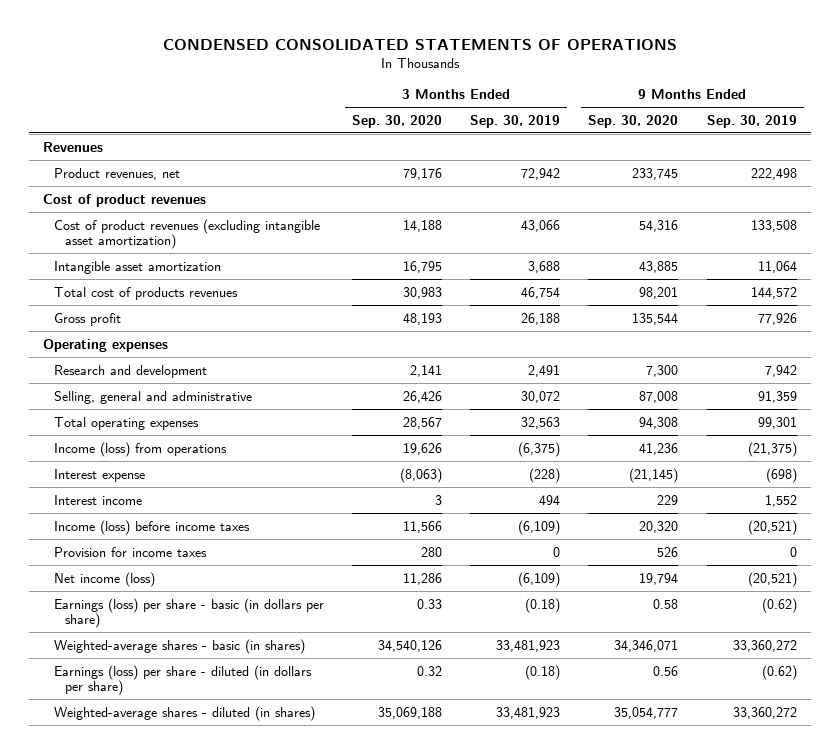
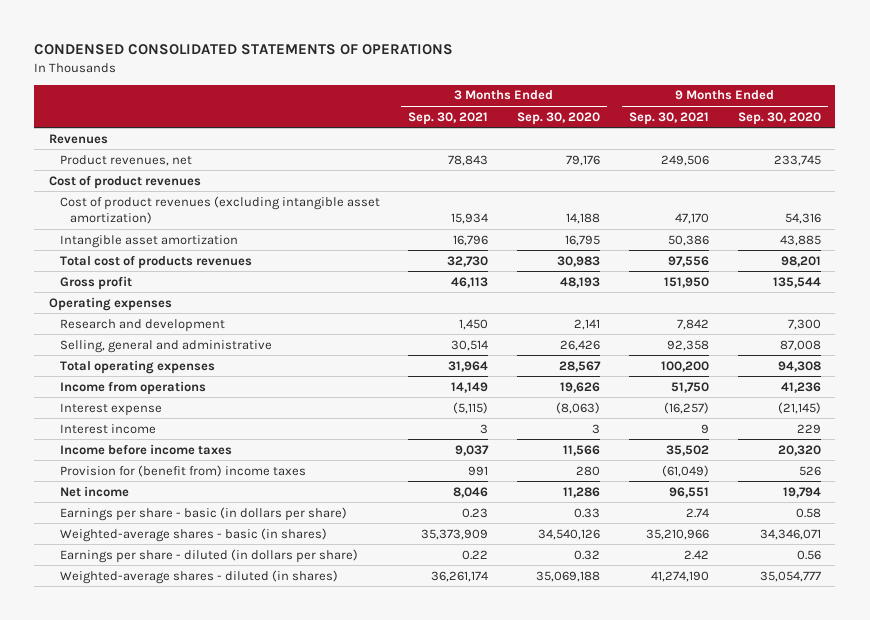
[470,114,561,128] Sep. 30, 2019 -> none
[706,114,797,128] Sep. 30, 2019 -> none
none -> [408,111,489,125] Sep. 30, 2021
none -> [629,111,710,125] Sep. 30, 2021
[53,441,227,457] Income (loss) from operations -> [59,380,206,395] Income from operations
[53,519,250,535] Income (loss) before income taxes -> [59,443,232,455] Income before income taxes
[53,546,207,557] Provision for income taxes -> [59,464,306,477] Provision for (benefit from) income taxes
[53,571,155,587] Net income (loss) -> [59,485,129,497] Net income
[53,597,324,629] Earnings (loss) per share - basic (in dollars per share) -> [59,506,347,521] Earnings per share - basic (in dollars per share)
[53,664,312,696] Earnings (loss) per share - diluted (in dollars per share) -> [59,548,358,563] Earnings per share - diluted (in dollars per share)

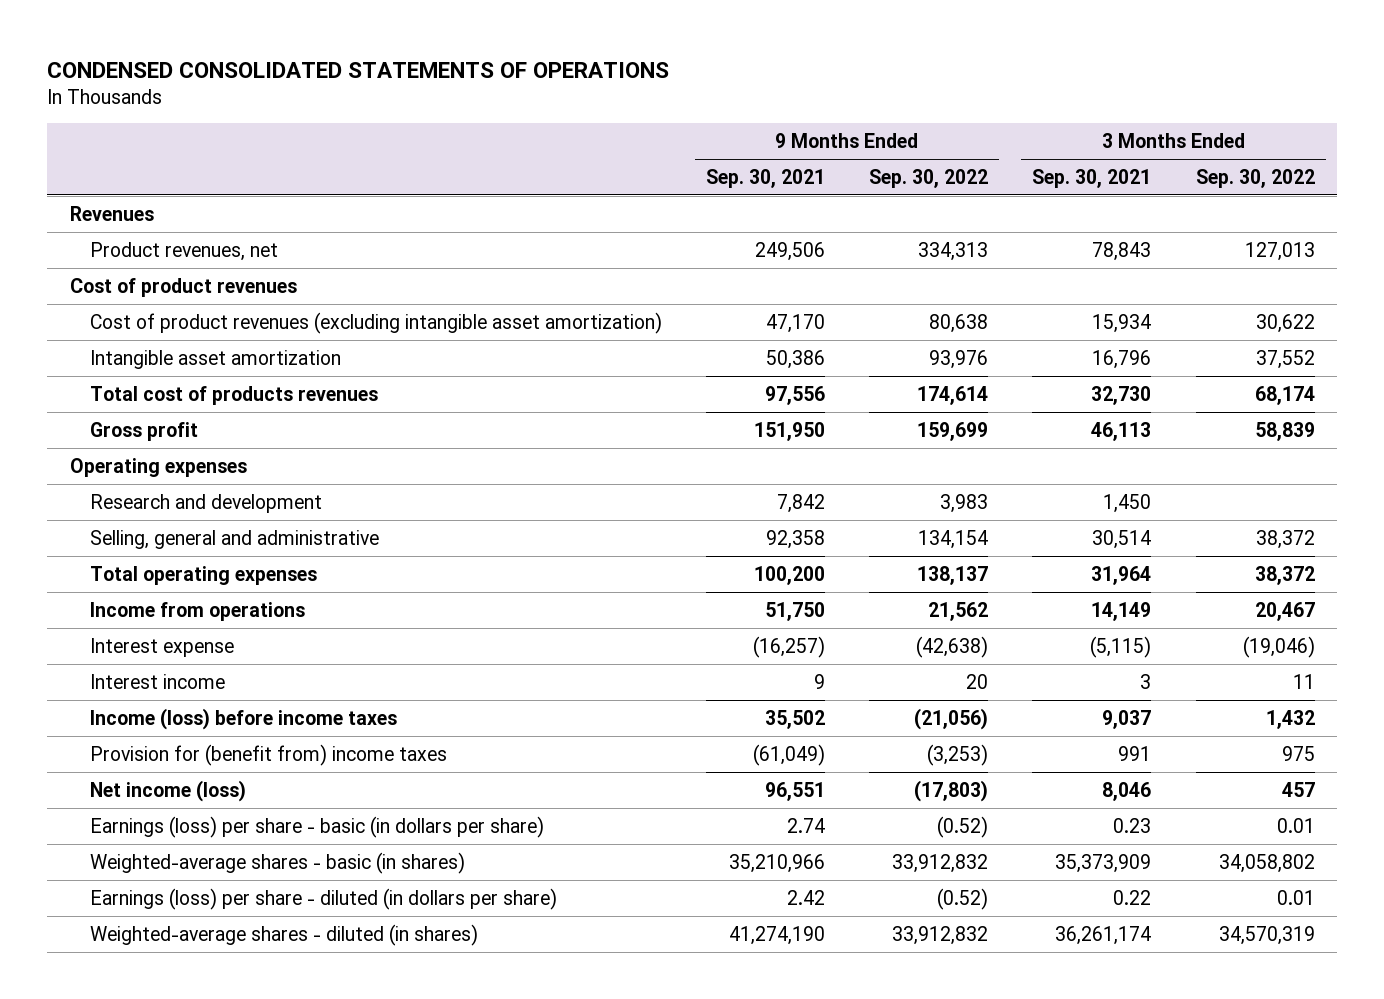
[517,111,601,125] Sep. 30, 2020 -> none
[737,111,821,125] Sep. 30, 2020 -> none
none -> [869,168,989,188] Sep. 30, 2022
none -> [1195,168,1315,188] Sep. 30, 2022
[59,443,232,455] Income before income taxes -> [89,707,397,730] Income (loss) before income taxes
[59,485,129,497] Net income -> [89,779,246,802] Net income (loss)
[59,506,347,521] Earnings per share - basic (in dollars per share) -> [89,815,544,838] Earnings (loss) per share - basic (in dollars per share)
[59,548,358,563] Earnings per share - diluted (in dollars per share) -> [89,887,557,910] Earnings (loss) per share - diluted (in dollars per share)

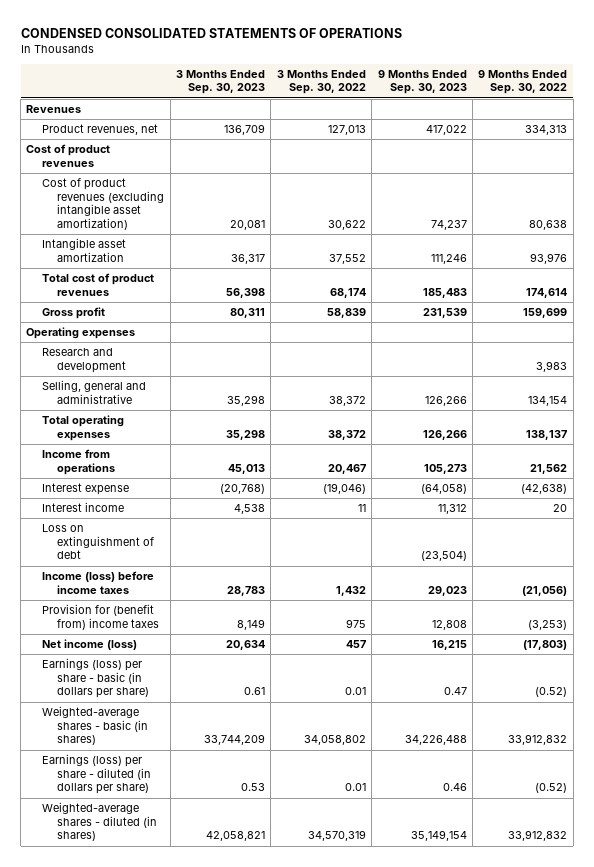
[706,168,826,188] Sep. 30, 2021 -> none
[1032,168,1152,188] Sep. 30, 2021 -> none
none -> [176,69,266,95] 3 Months Ended Sep. 30, 2023
none -> [377,69,467,95] 9 Months Ended Sep. 30, 2023
[89,385,378,405] Total cost of products revenues -> [41,273,154,296] Total cost of product revenues
none -> [41,524,155,560] Loss on extinguishment of debt

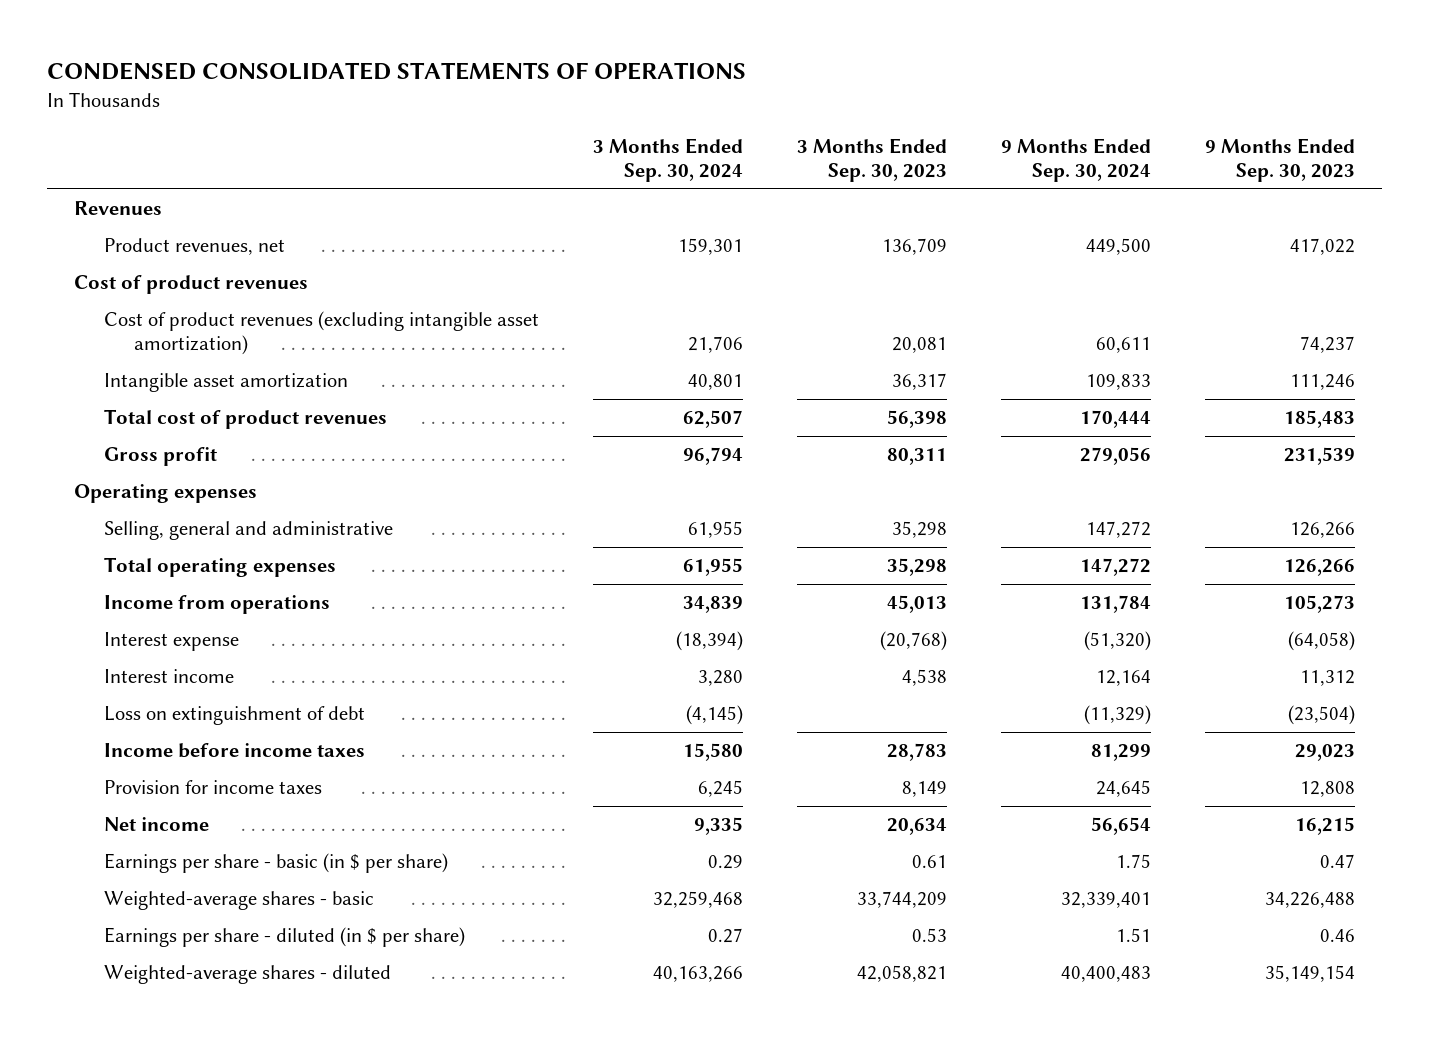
[276,69,366,95] 3 Months Ended Sep. 30, 2022 -> none
[478,69,568,95] 9 Months Ended Sep. 30, 2022 -> none
none -> [593,137,744,183] 3 Months Ended Sep. 30, 2024
none -> [1001,137,1152,183] 9 Months Ended Sep. 30, 2024
[41,348,127,373] Research and development -> none
[41,571,154,594] Income (loss) before income taxes -> [103,743,365,759] Income before income taxes
[41,604,160,630] Provision for (benefit from) income taxes -> [103,780,322,795] Provision for income taxes
[41,639,137,651] Net income (loss) -> [103,817,209,832] Net income
[41,658,150,699] Earnings (loss) per share - basic (in dollars per share) -> [103,853,448,874] Earnings per share - basic (in $ per share)
[41,706,149,746] Weighted-average shares - basic (in shares) -> [103,891,374,911] Weighted-average shares - basic
[41,754,152,795] Earnings (loss) per share - diluted (in dollars per share) -> [103,927,465,948] Earnings per share - diluted (in $ per share)
[41,802,158,842] Weighted-average shares - diluted (in shares) -> [103,965,391,985] Weighted-average shares - diluted

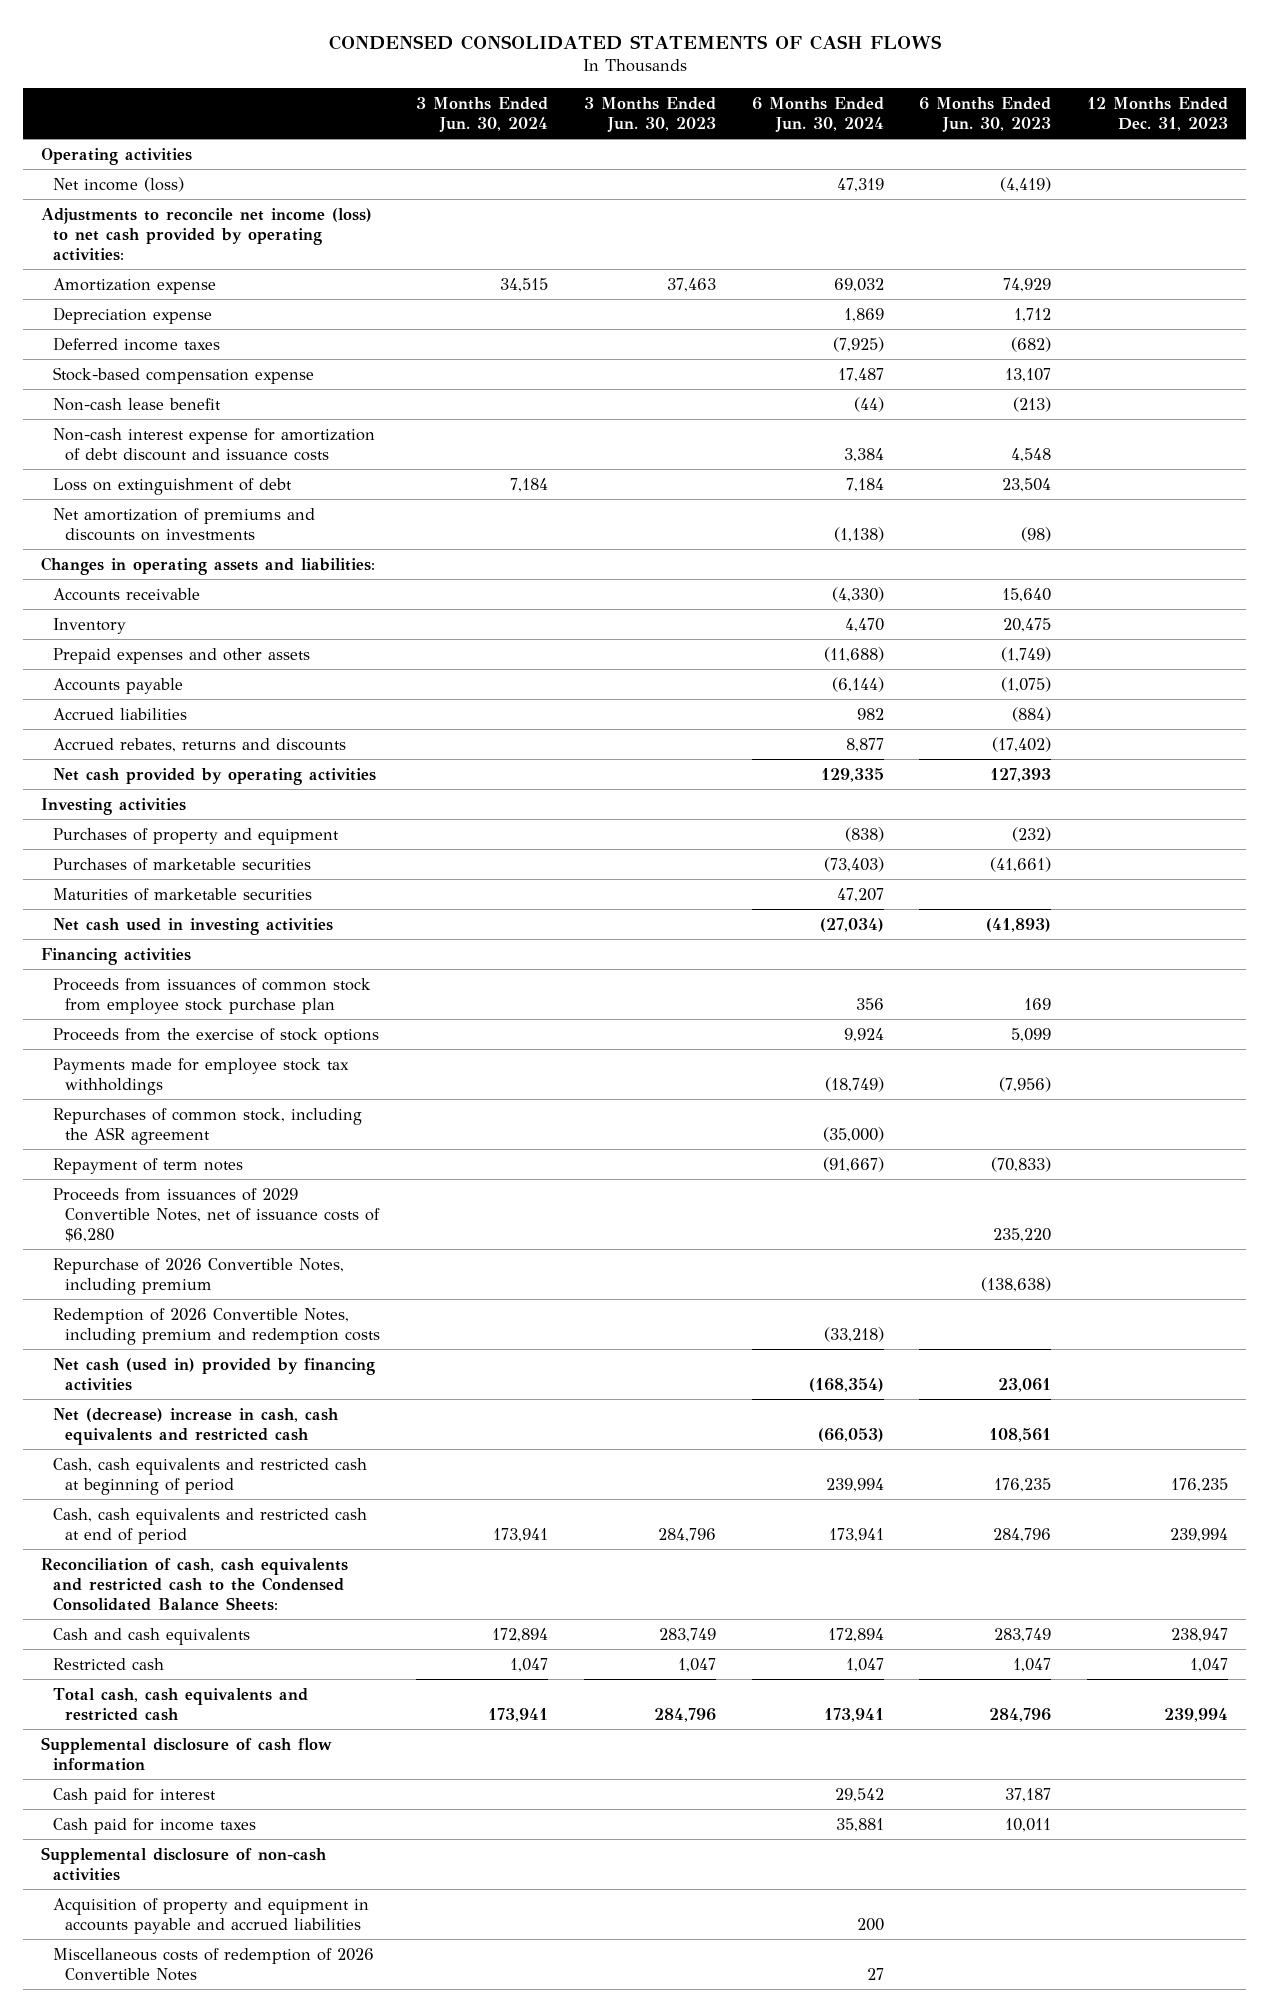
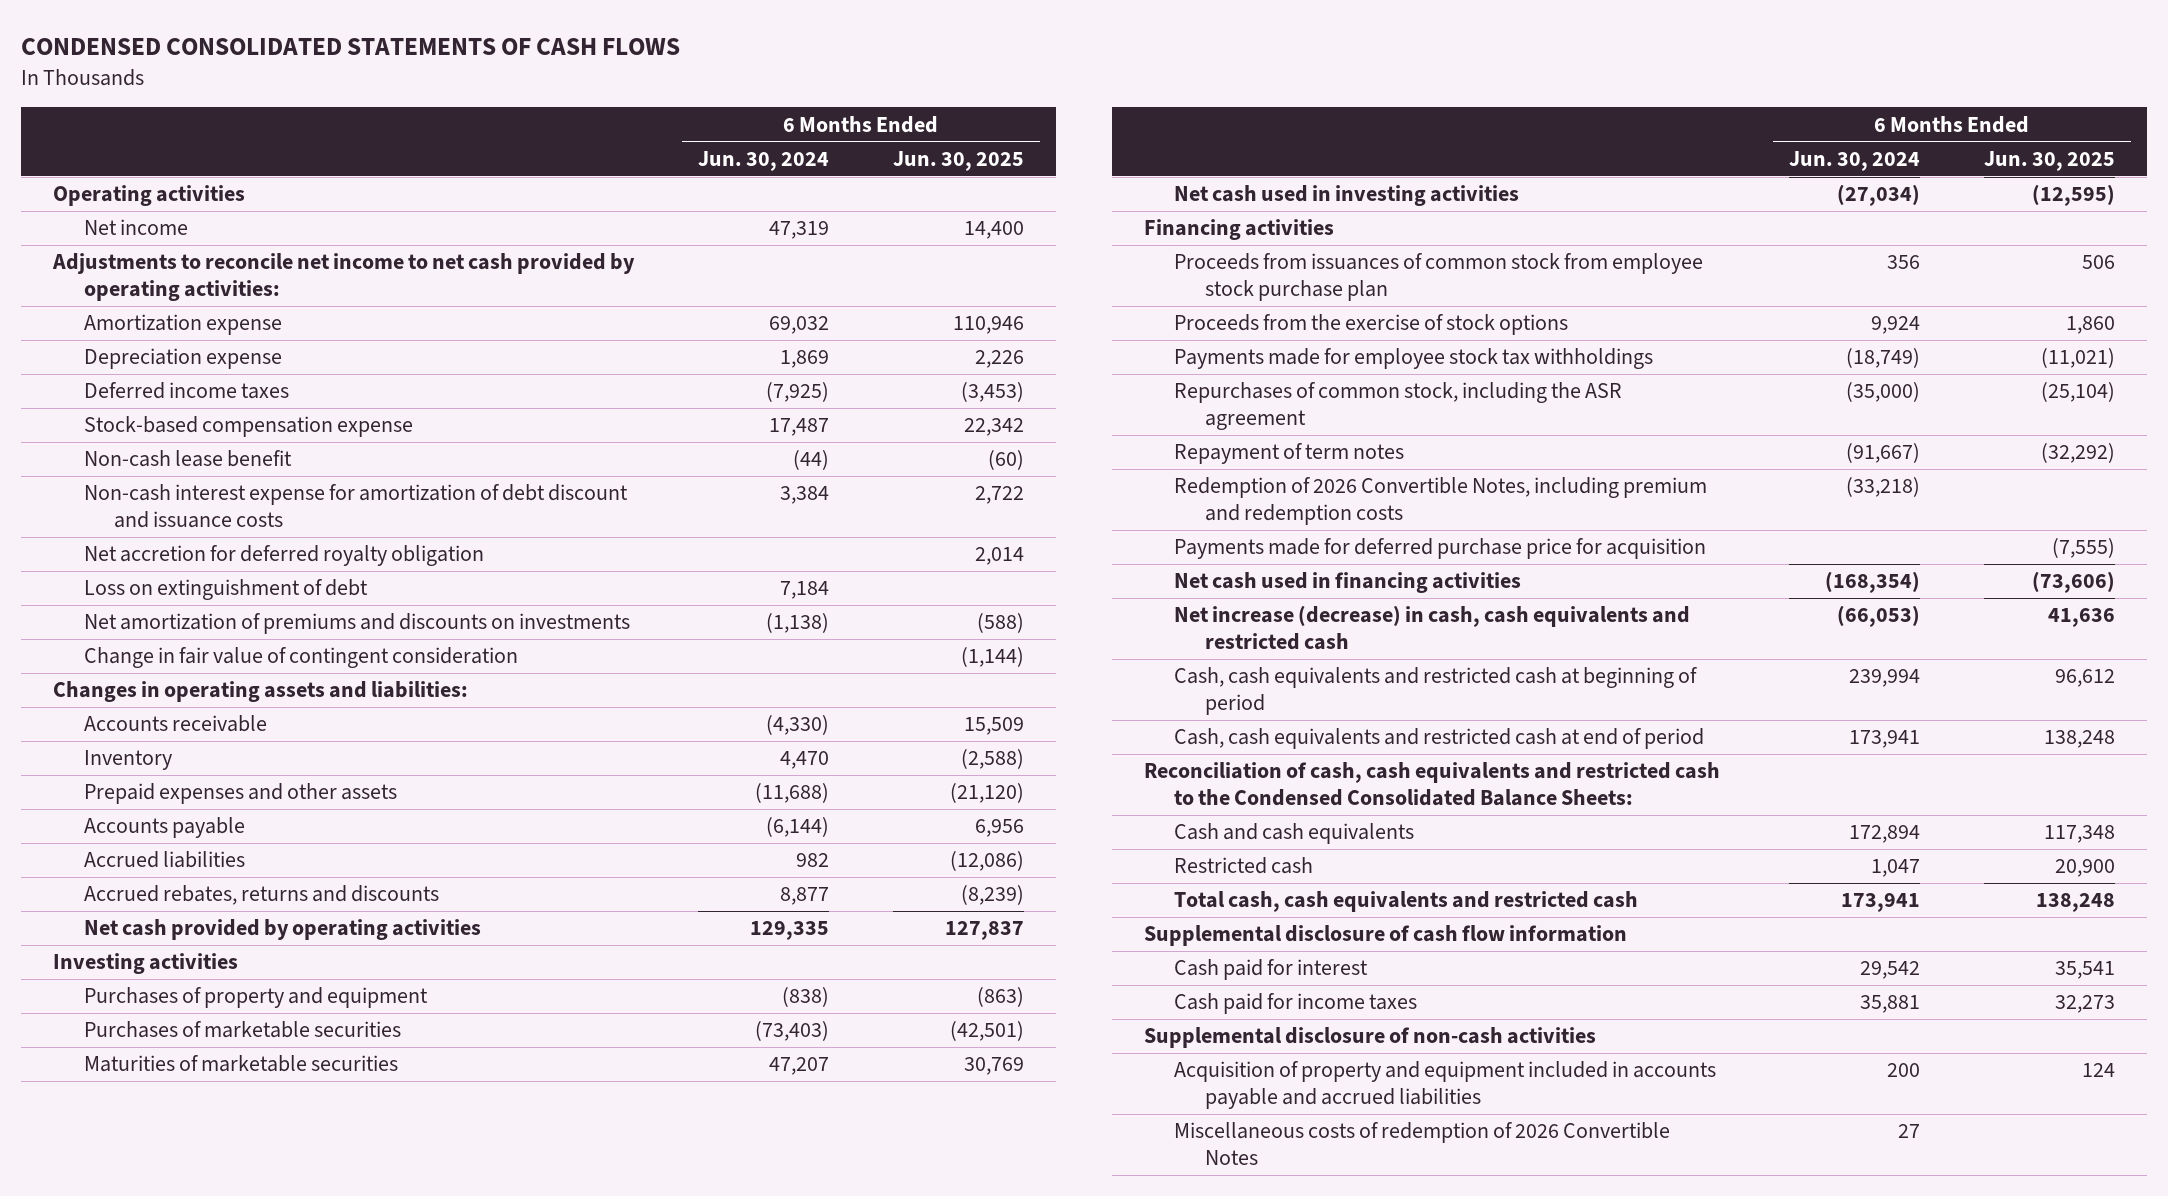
[415,96,548,132] 3 Months Ended Jun. 30, 2024 -> none
[583,96,716,132] 3 Months Ended Jun. 30, 2023 -> none
[919,96,1052,132] 6 Months Ended Jun. 30, 2023 -> none
[1087,96,1229,131] 12 Months Ended Dec. 31, 2023 -> none
none -> [893,150,1025,171] Jun. 30, 2025
[52,176,184,192] Net income (loss) -> [83,219,188,236] Net income
[40,207,372,261] Adjustments to reconcile net income (loss) to net cash provided by operating activities: -> [52,253,636,301] Adjustments to reconcile net income to net cash provided by operating activities:
none -> [83,545,484,567] Net accretion for deferred royalty obligation
none -> [83,647,518,669] Change in fair value of contingent consideration
[52,1187,381,1242] Proceeds from issuances of 2029 Convertible Notes, net of issuance costs of $6,280 -> none
[52,1257,344,1295] Repurchase of 2026 Convertible Notes, including premium -> none
none -> [1174,538,1707,560] Payments made for deferred purchase price for acquisition
[52,1357,375,1391] Net cash (used in) provided by financing activities -> [1174,572,1522,594] Net cash used in financing activities
[52,1407,339,1445] Net (decrease) increase in cash, cash equivalents and restricted cash -> [1174,605,1691,650] Net increase (decrease) in cash, cash equivalents and restricted cash
[52,1897,369,1934] Acquisition of property and equipment in accounts payable and accrued liabilities -> [1174,1061,1717,1109] Acquisition of property and equipment included in accounts payable and accrued liabilities

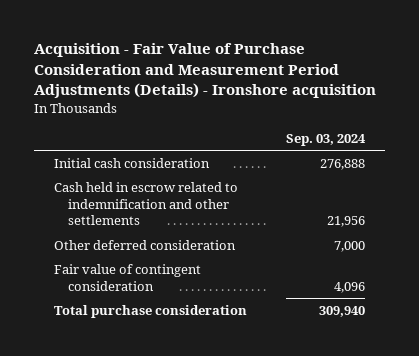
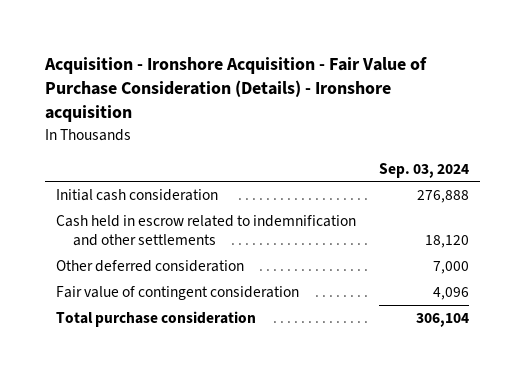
[34,43,377,99] Acquisition - Fair Value of Purchase Consideration and Measurement Period Adjustments (Details) - Ironshore acquisition -> [44,56,428,123] Acquisition - Ironshore Acquisition - Fair Value of Purchase Consideration (Details) - Ironshore acquisition
[326,216,365,228] 21,956 -> [424,234,469,248] 18,120
[318,305,365,317] 309,940 -> [415,313,469,328] 306,104

